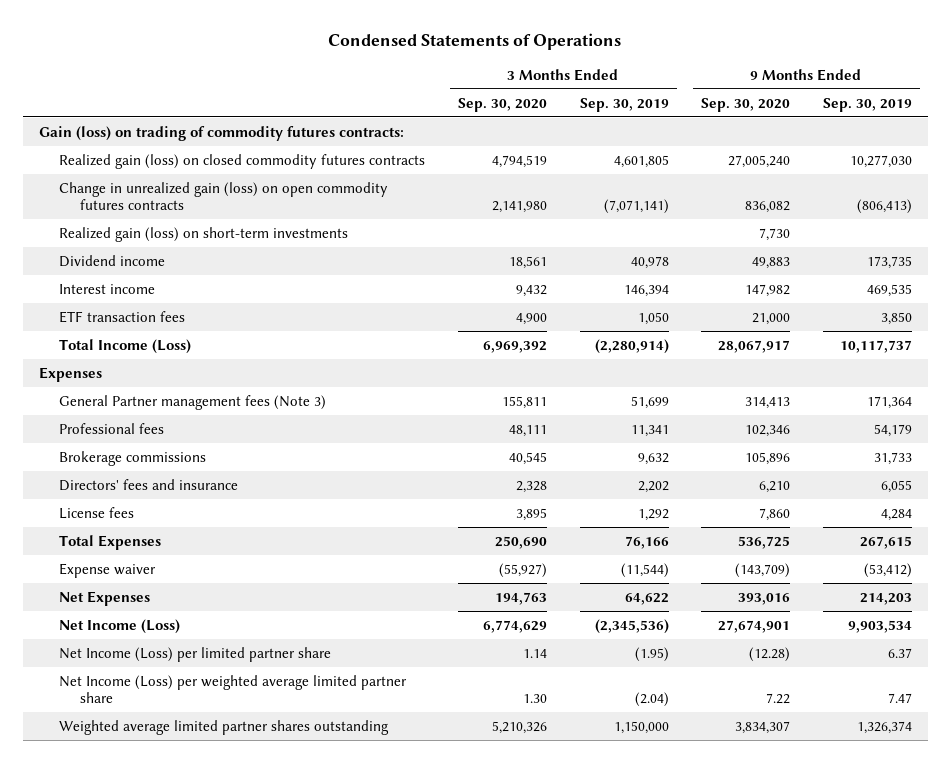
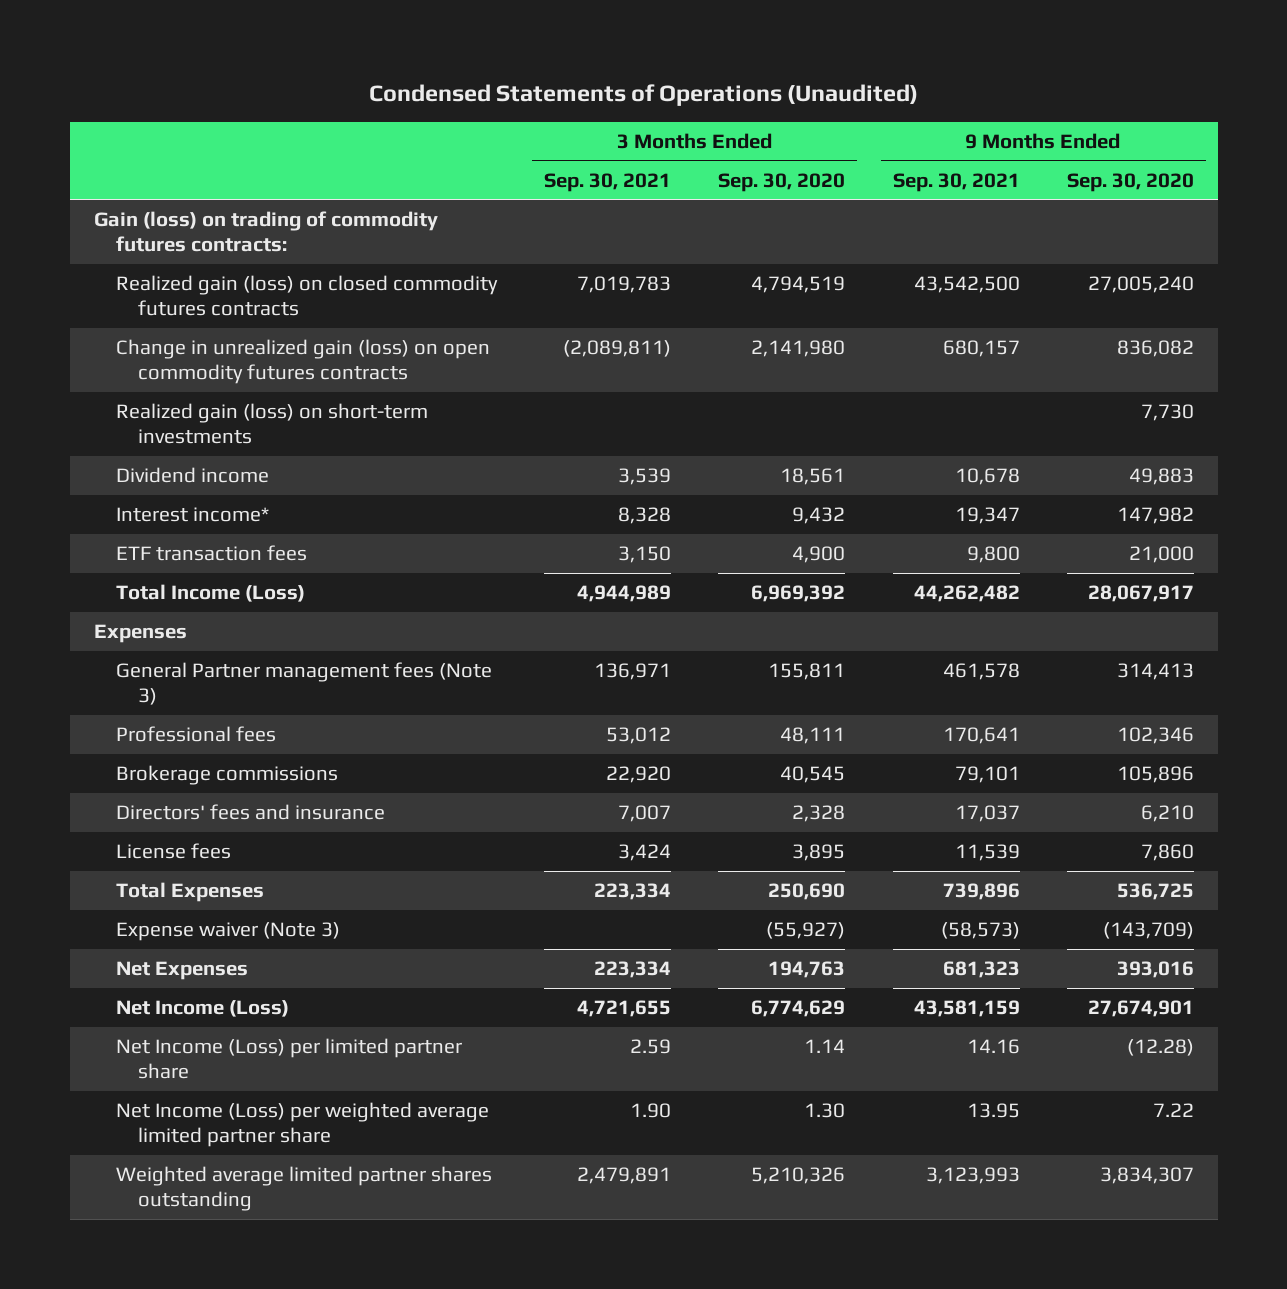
[328,33,622,51] Condensed Statements of Operations -> [368,84,918,107] Condensed Statements of Operations (Unaudited)
[579,97,669,112] Sep. 30, 2019 -> none
[822,97,912,112] Sep. 30, 2019 -> none
none -> [544,172,672,192] Sep. 30, 2021
none -> [892,172,1020,192] Sep. 30, 2021
[59,283,156,294] Interest income -> [115,506,269,522] Interest income*
[59,562,157,578] Expense waiver -> [115,921,340,941] Expense waiver (Note 3)

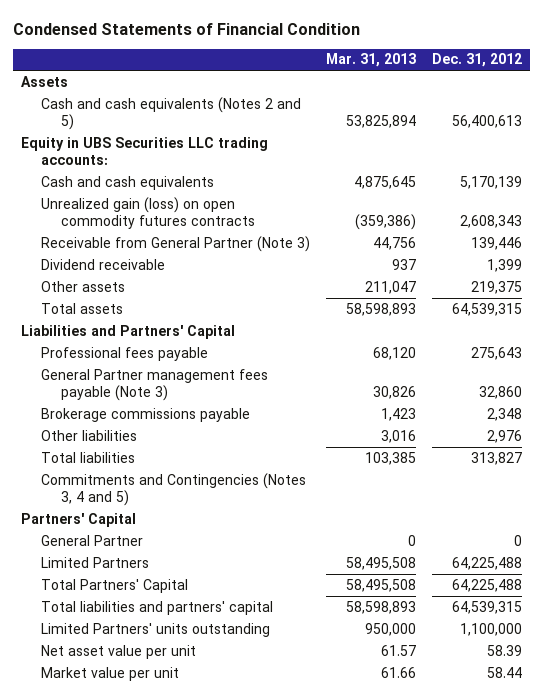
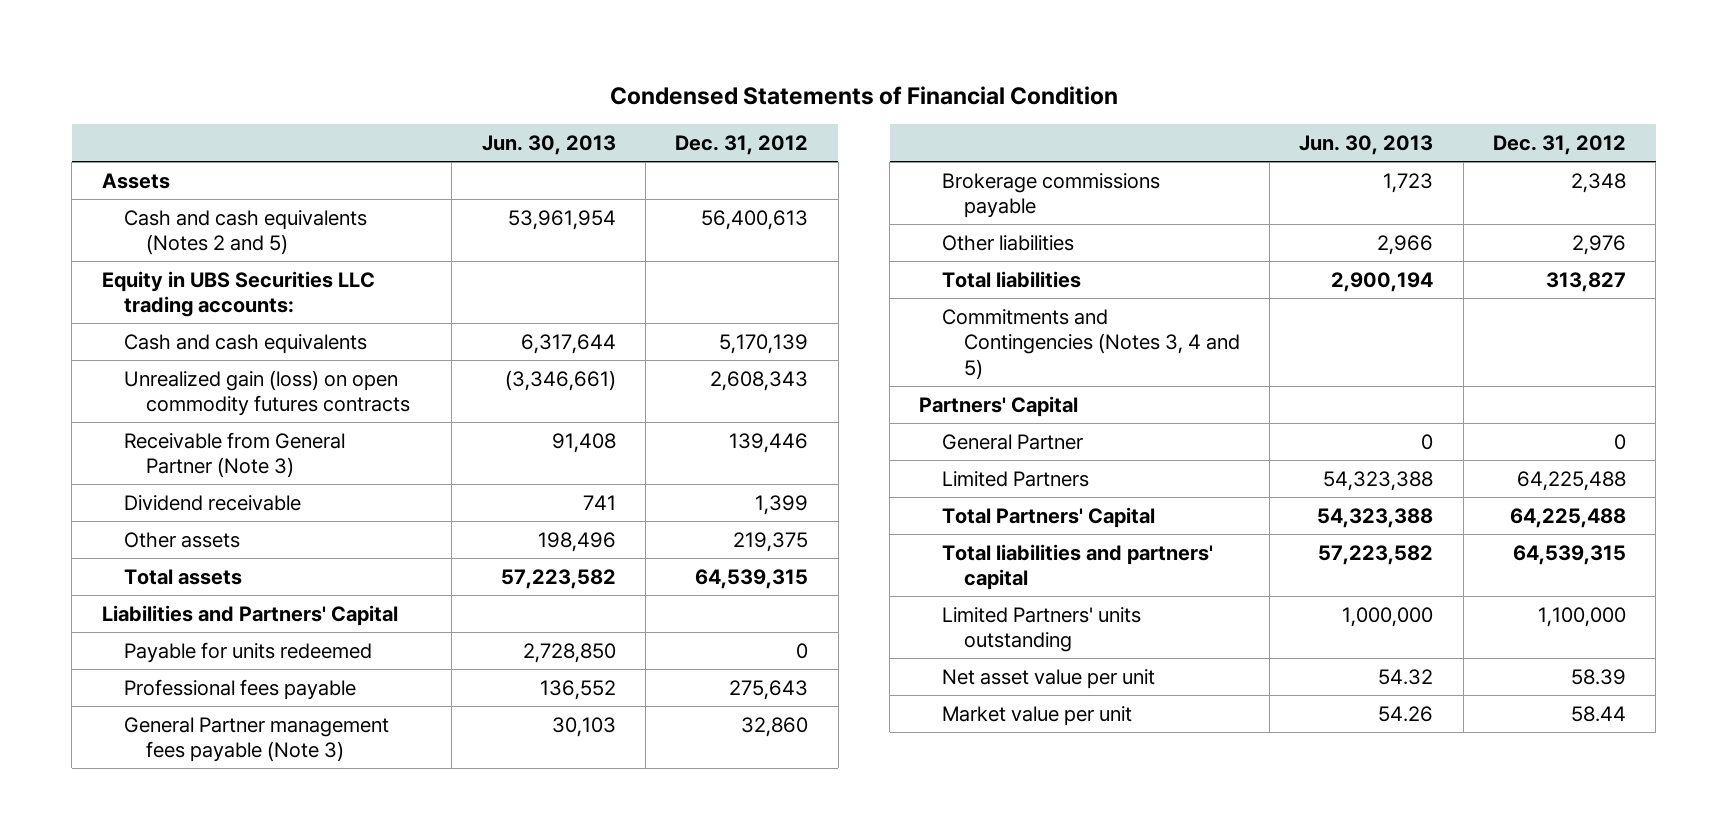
[325,53,416,68] Mar. 31, 2013 -> none
none -> [481,135,616,156] Jun. 30, 2013
none -> [123,641,372,663] Payable for units redeemed

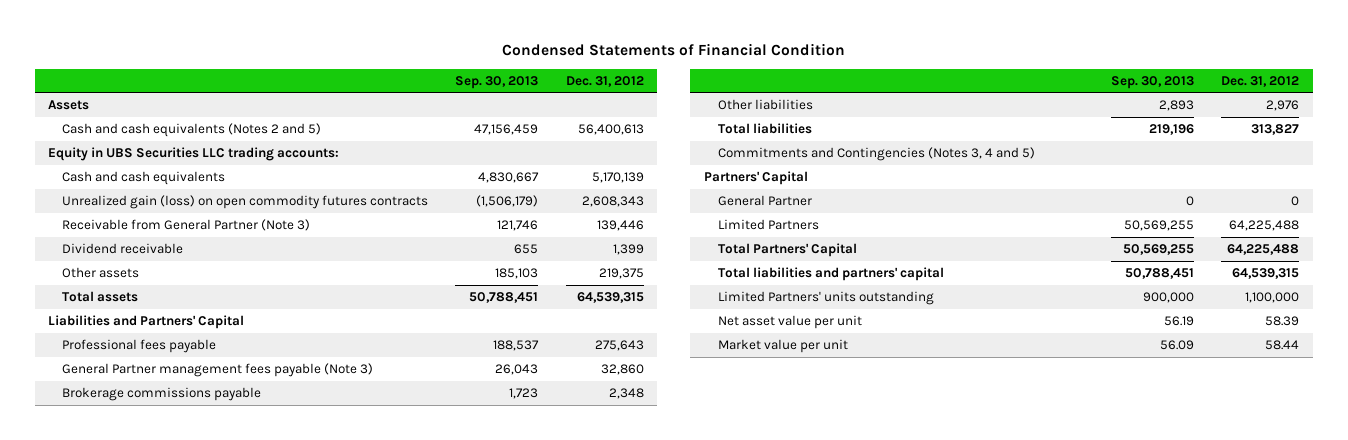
[481,135,616,156] Jun. 30, 2013 -> none
none -> [455,75,539,89] Sep. 30, 2013
[123,641,372,663] Payable for units redeemed -> none

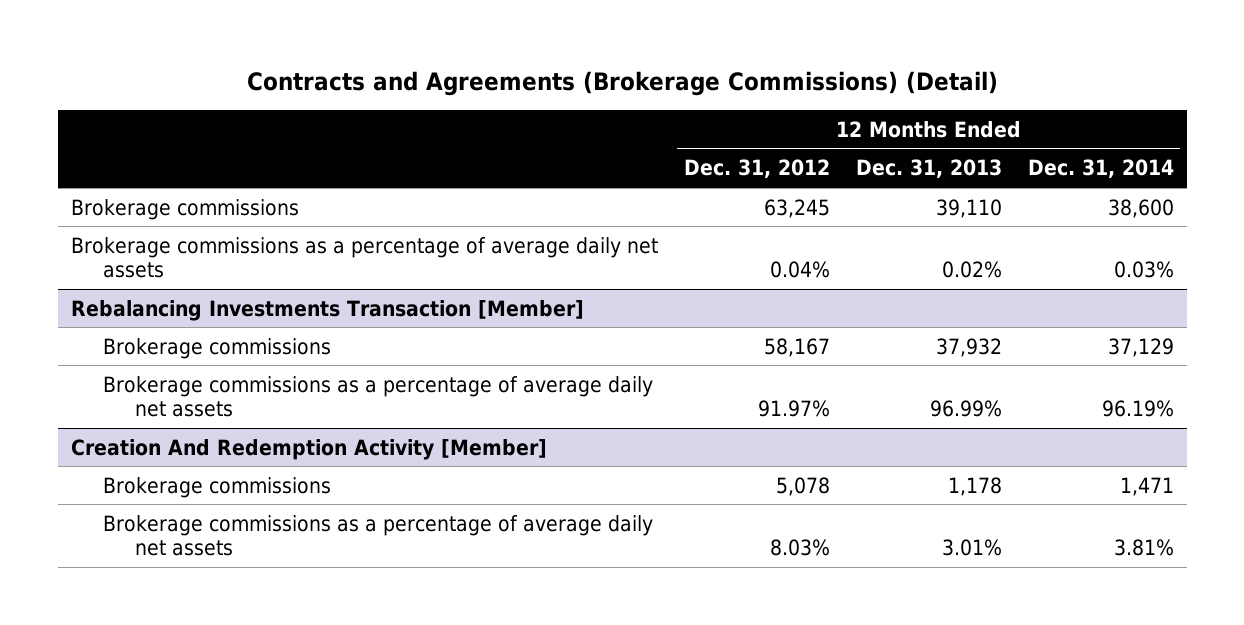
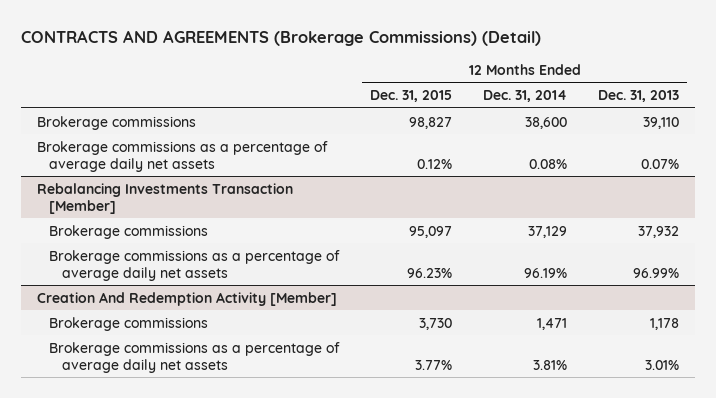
[247,70,999,96] Contracts and Agreements (Brokerage Commissions) (Detail) -> [21,30,542,47] CONTRACTS AND AGREEMENTS (Brokerage Commissions) (Detail)
[683,159,830,179] Dec. 31, 2012 -> none
none -> [370,90,453,103] Dec. 31, 2015
[941,261,1002,279] 0.02% -> [641,158,680,169] 0.07%
[1113,261,1174,279] 0.03% -> [529,158,568,169] 0.08%

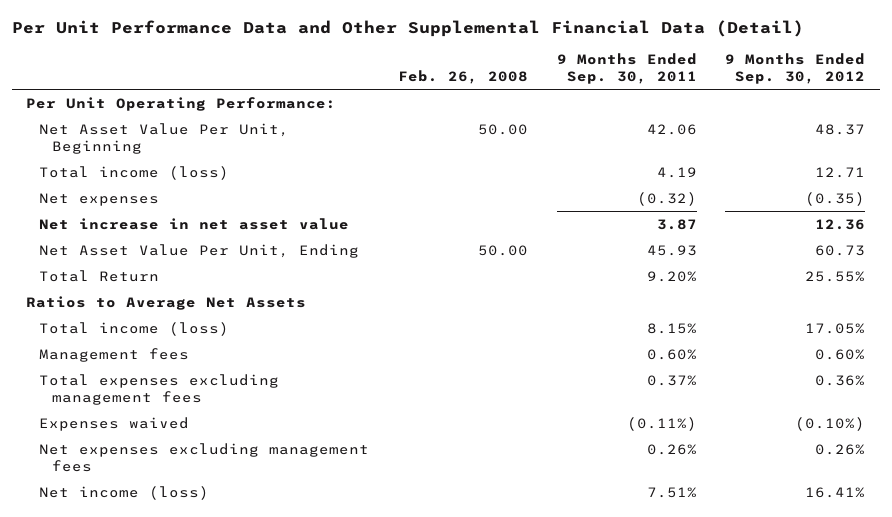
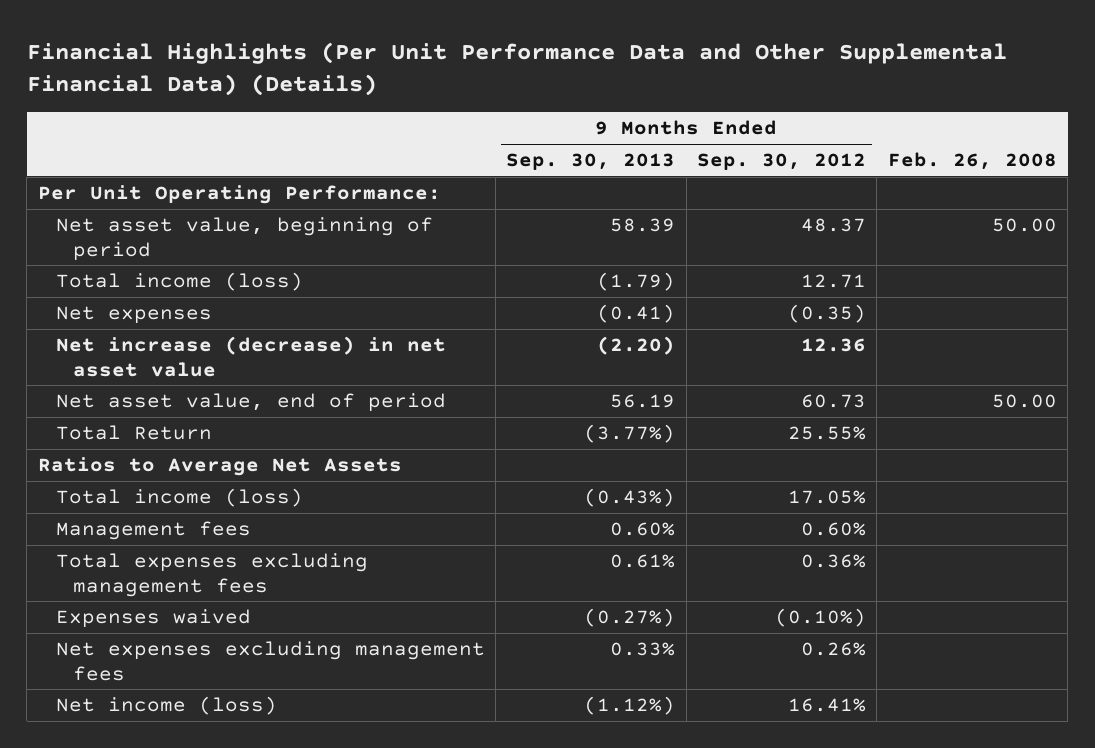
[11,20,804,38] Per Unit Performance Data and Other Supplemental Financial Data (Detail) -> [26,42,1007,97] Financial Highlights (Per Unit Performance Data and Other Supplemental Financial Data) (Details)
[556,53,697,85] 9 Months Ended Sep. 30, 2011 -> none
none -> [506,153,676,171] Sep. 30, 2013
[39,122,290,154] Net Asset Value Per Unit, Beginning -> [55,217,433,261] Net asset value, beginning of period
[39,217,350,230] Net increase in net asset value -> [55,336,446,377] Net increase (decrease) in net asset value
[39,243,360,258] Net Asset Value Per Unit, Ending -> [55,393,446,413] Net asset value, end of period

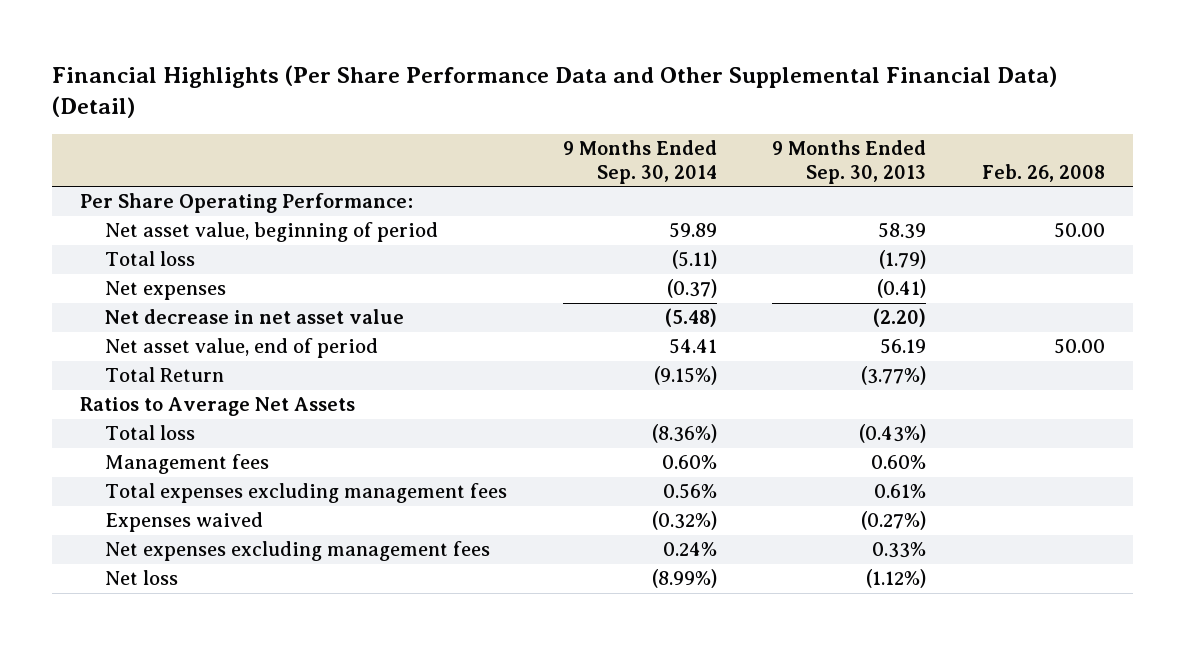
[26,42,1007,97] Financial Highlights (Per Unit Performance Data and Other Supplemental Financial Data) (Details) -> [51,64,1057,118] Financial Highlights (Per Share Performance Data and Other Supplemental Financial Data) (Detail)
[697,153,867,171] Sep. 30, 2012 -> none
none -> [562,140,717,184] 9 Months Ended Sep. 30, 2014
[37,185,441,205] Per Unit Operating Performance: -> [79,193,413,214] Per Share Operating Performance:
[55,272,303,292] Total income (loss) -> [105,251,196,267] Total loss
[55,336,446,377] Net increase (decrease) in net asset value -> [105,309,405,325] Net decrease in net asset value
[55,488,303,508] Total income (loss) -> [105,425,196,441] Total loss
[55,696,277,716] Net income (loss) -> [105,570,179,586] Net loss

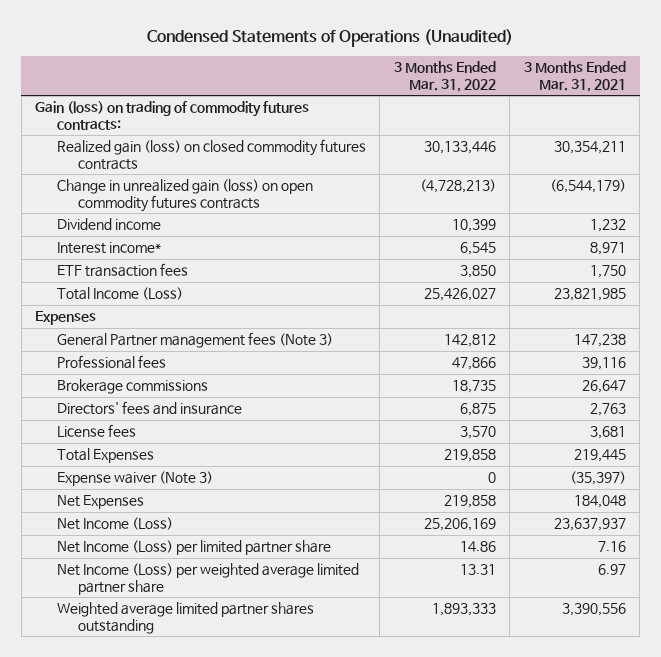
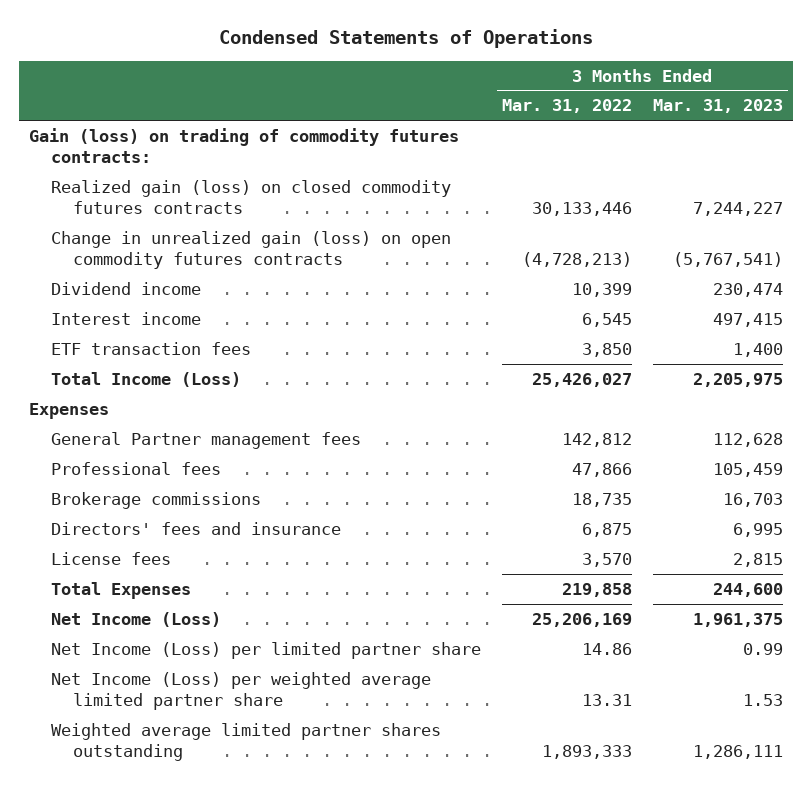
[147,29,514,48] Condensed Statements of Operations (Unaudited) -> [218,29,593,49] Condensed Statements of Operations
[523,61,626,93] 3 Months Ended Mar. 31, 2021 -> none
none -> [652,99,783,114] Mar. 31, 2023
[56,242,161,255] Interest income* -> [51,311,202,325] Interest income
[56,332,333,349] General Partner management fees (Note 3) -> [51,431,362,449] General Partner management fees
[56,471,213,487] Expense waiver (Note 3) -> none
[56,495,144,510] Net Expenses -> none

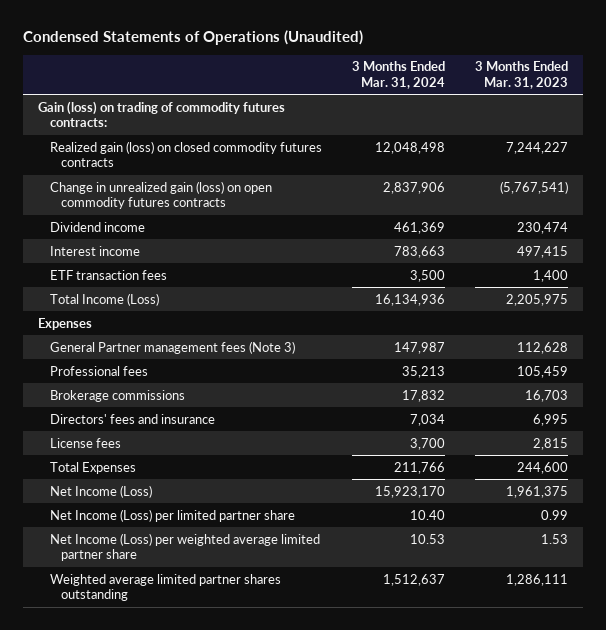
[218,29,593,49] Condensed Statements of Operations -> [22,30,363,46] Condensed Statements of Operations (Unaudited)
[501,99,632,114] Mar. 31, 2022 -> none
none -> [351,61,445,89] 3 Months Ended Mar. 31, 2024
[51,431,362,449] General Partner management fees -> [49,340,295,354] General Partner management fees (Note 3)

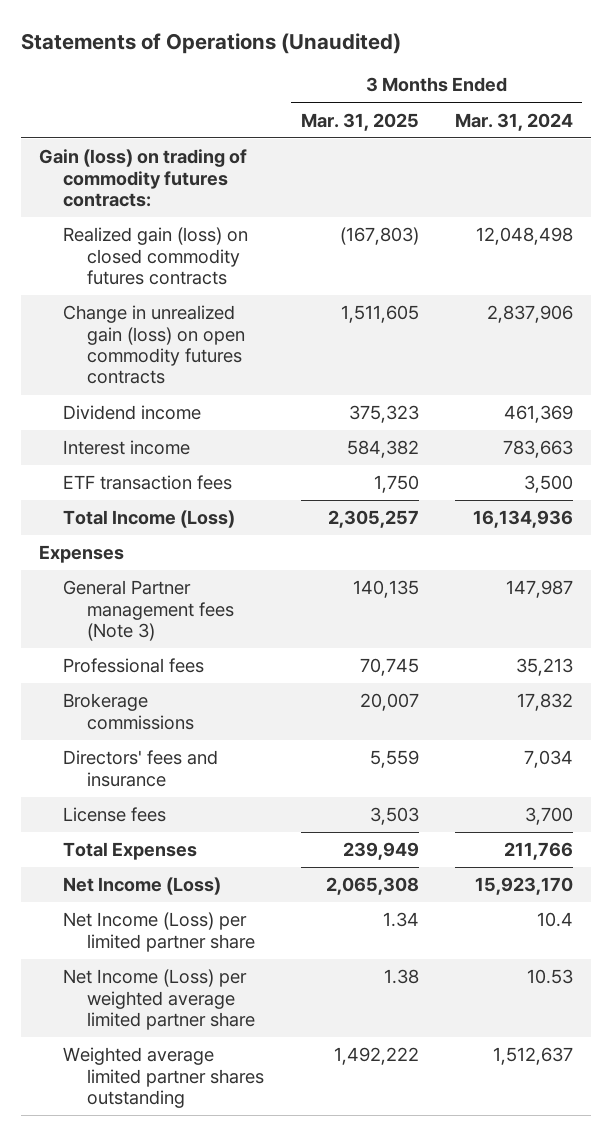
[22,30,363,46] Condensed Statements of Operations (Unaudited) -> [20,33,401,55] Statements of Operations (Unaudited)
[474,61,568,89] 3 Months Ended Mar. 31, 2023 -> none
none -> [300,112,419,131] Mar. 31, 2025
[409,509,445,520] 10.40 -> [536,912,573,928] 10.4

